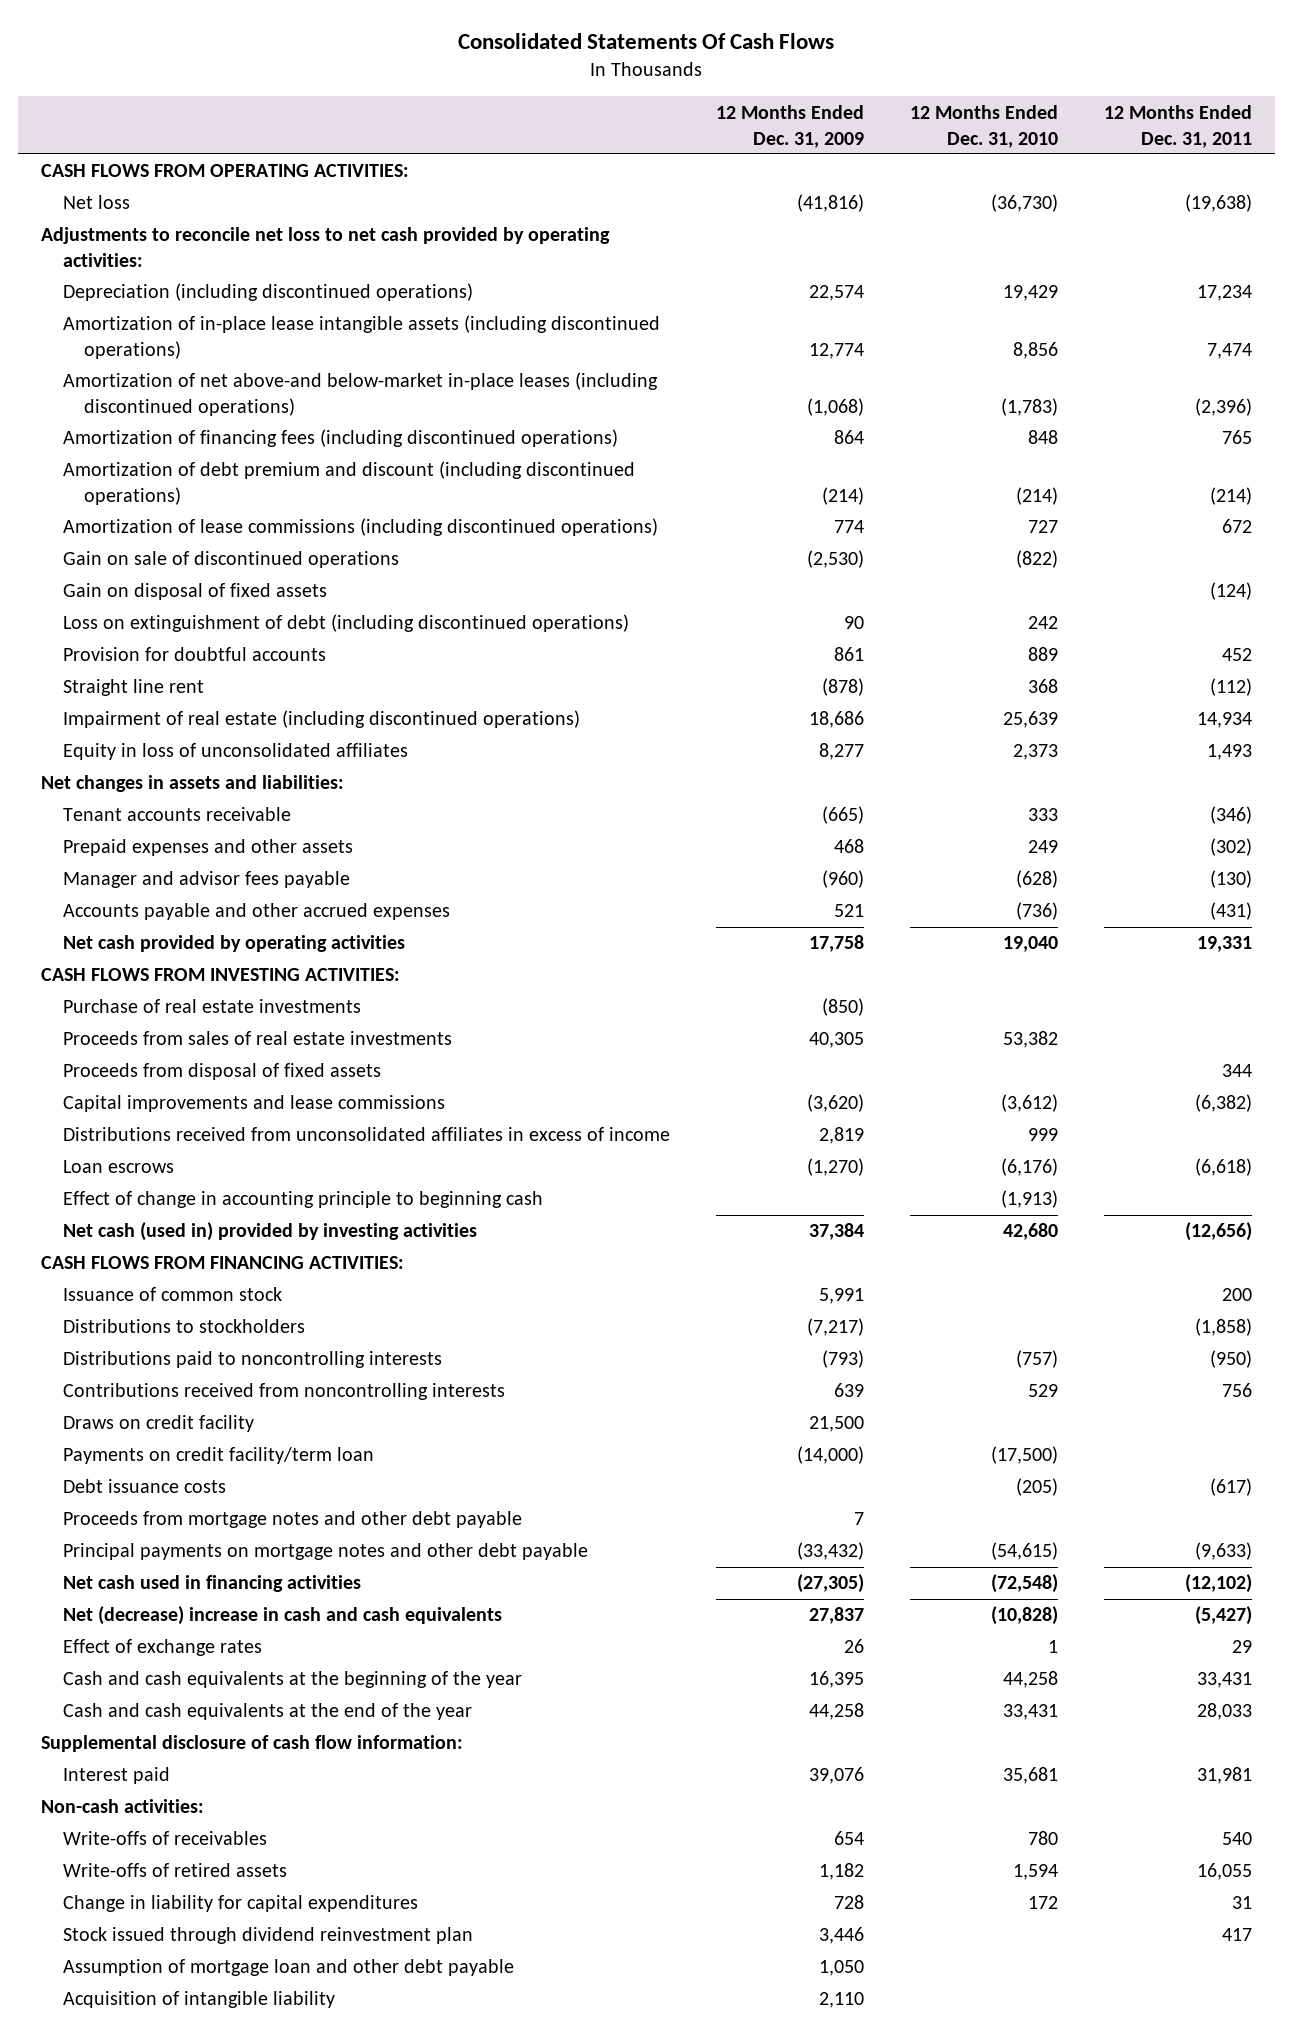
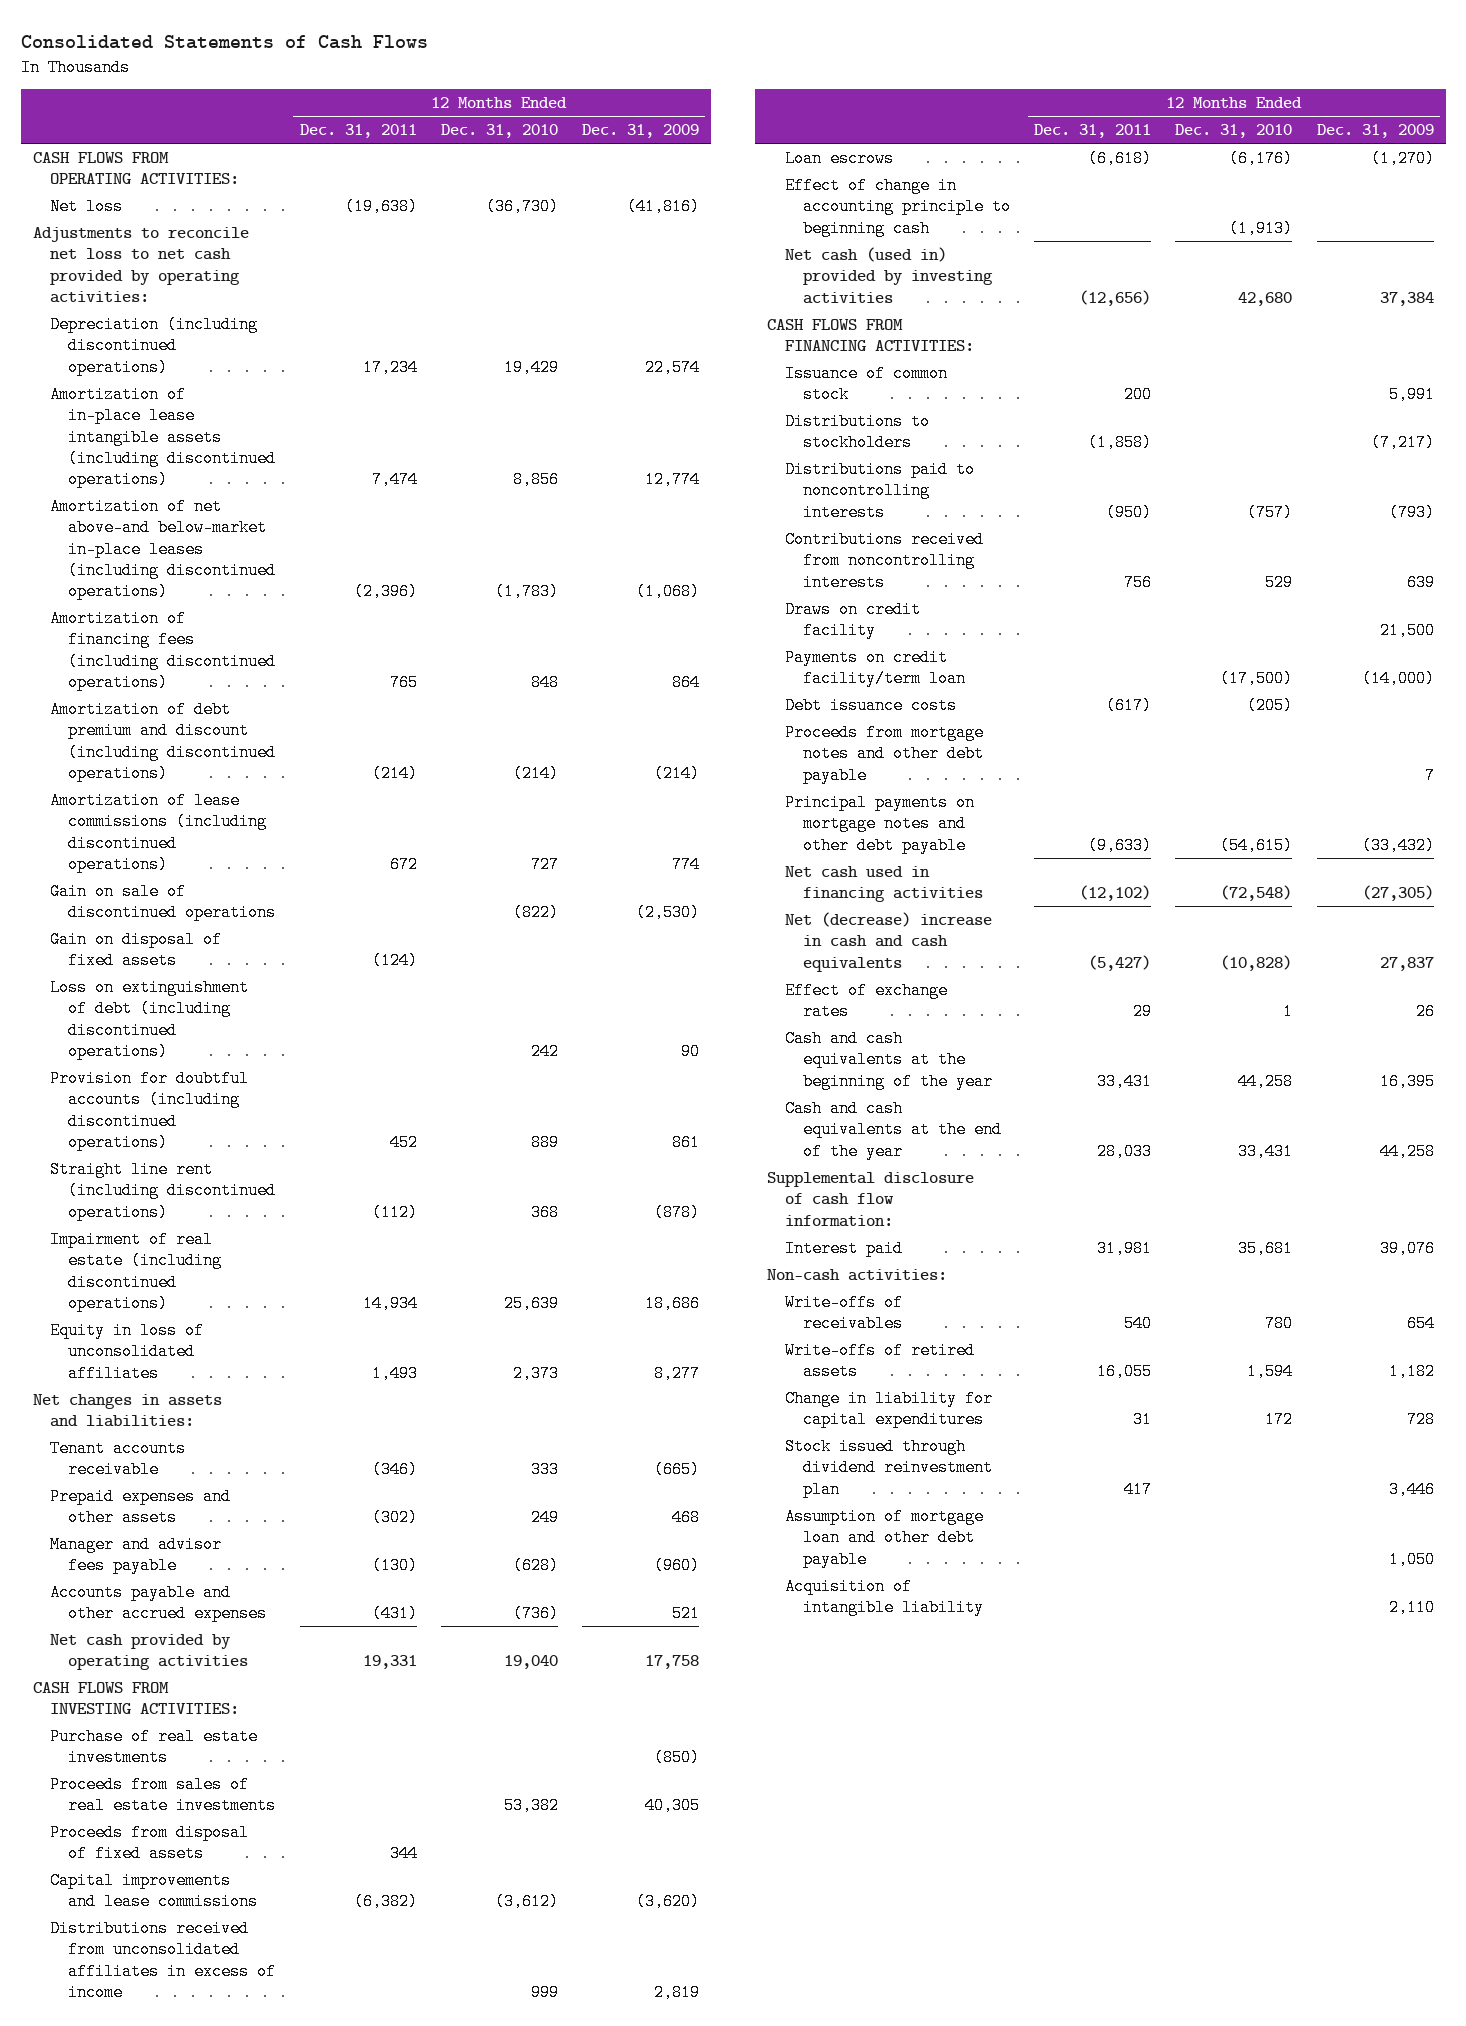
[458,33,835,50] Consolidated Statements Of Cash Flows -> [20,34,428,49] Consolidated Statements of Cash Flows
[62,647,326,662] Provision for doubtful accounts -> [50,1069,250,1151] Provision for doubtful accounts (including discontinued operations)
[62,679,204,697] Straight line rent -> [50,1160,277,1221] Straight line rent (including discontinued operations)

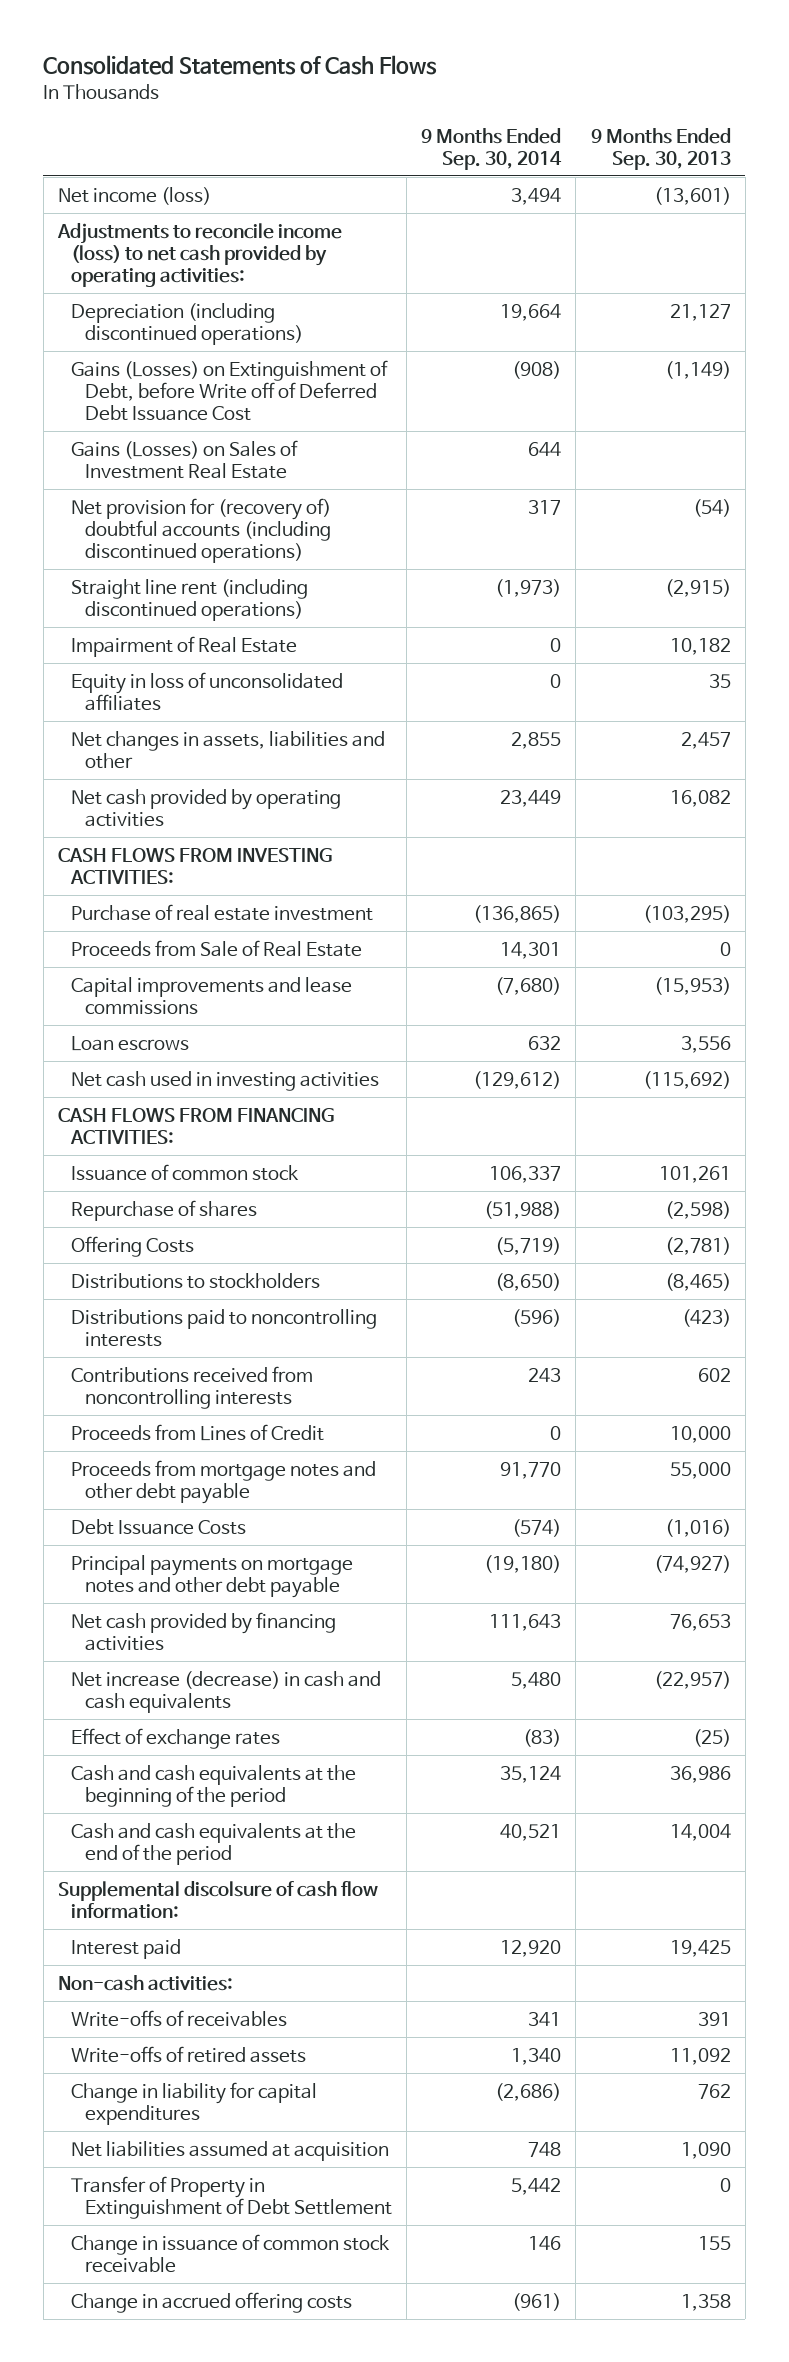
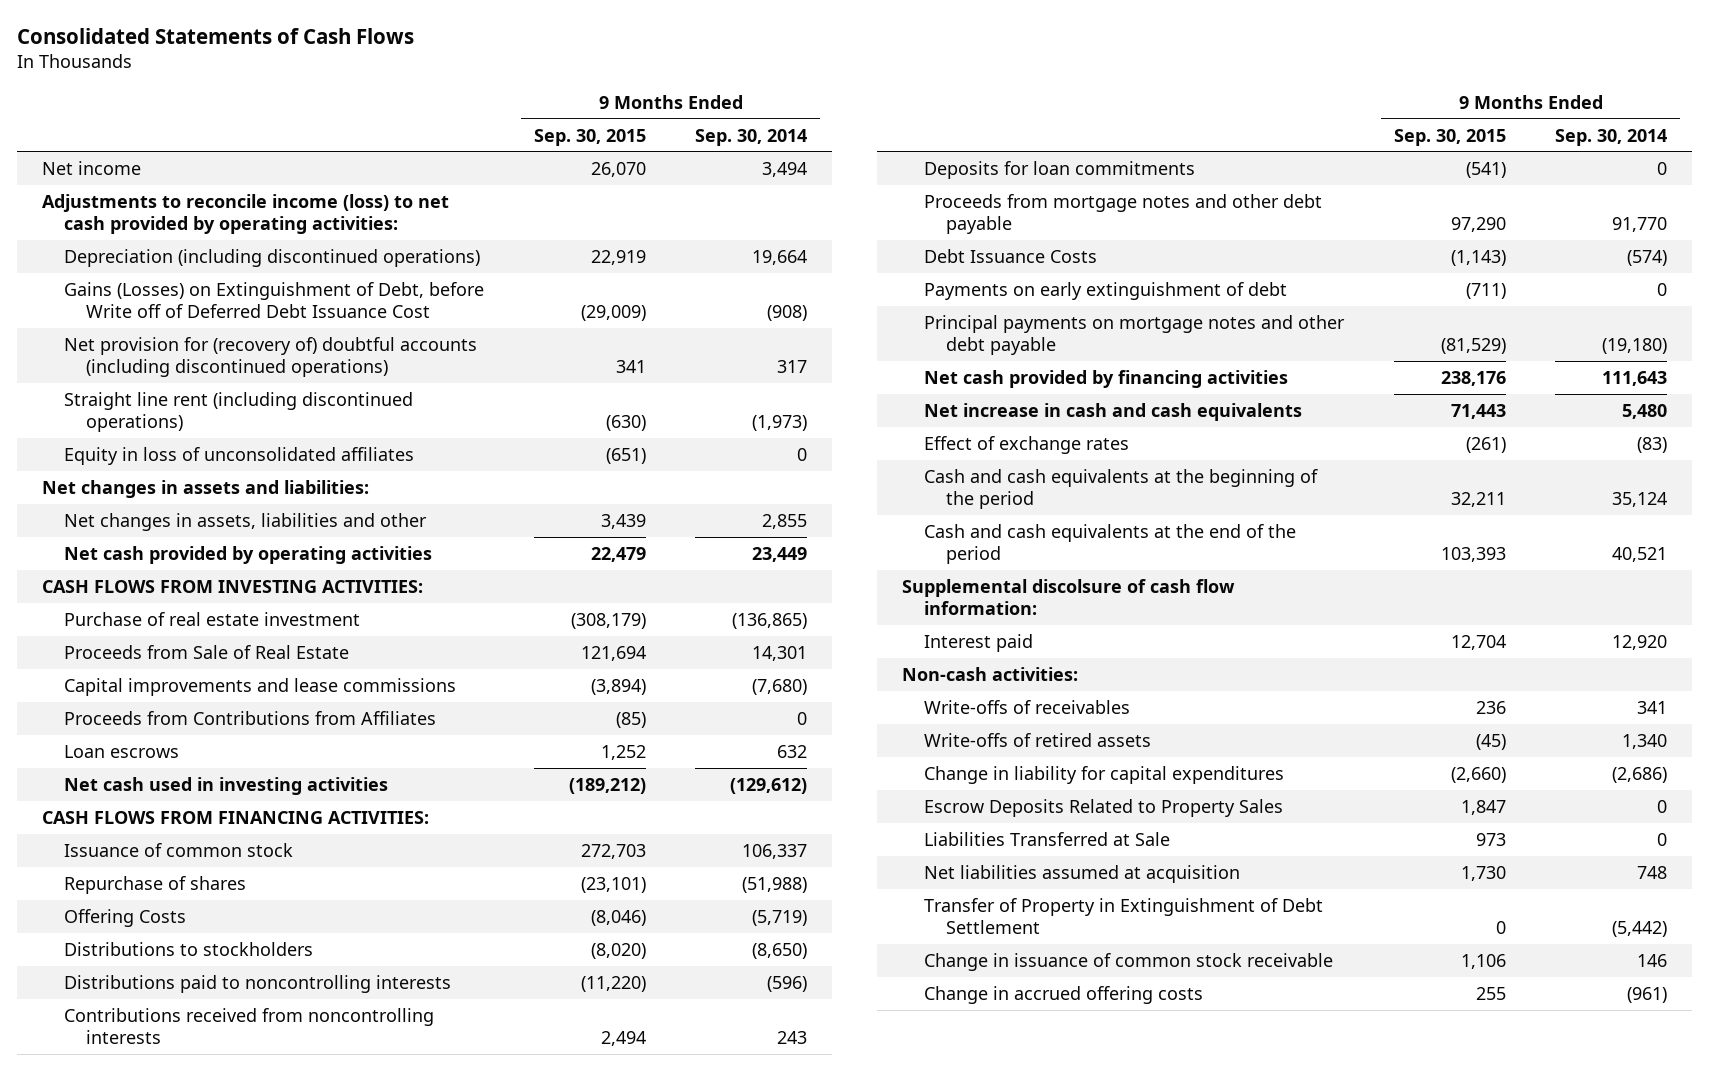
[590,127,731,170] 9 Months Ended Sep. 30, 2013 -> none
none -> [533,128,646,146] Sep. 30, 2015
[58,186,212,205] Net income (loss) -> [41,160,141,175] Net income
[71,439,299,479] Gains (Losses) on Sales of Investment Real Estate -> none
[71,635,298,657] Impairment of Real Estate -> none
none -> [41,479,369,498] Net changes in assets and liabilities:
none -> [63,710,436,725] Proceeds from Contributions from Affiliates
[71,1423,325,1441] Proceeds from Lines of Credit -> none
none -> [924,160,1196,179] Deposits for loan commitments
none -> [924,281,1288,300] Payments on early extinguishment of debt
[71,1670,382,1713] Net increase (decrease) in cash and cash equivalents -> [924,402,1303,421] Net increase in cash and cash equivalents
none -> [924,798,1284,817] Escrow Deposits Related to Property Sales
none -> [924,831,1171,846] Liabilities Transferred at Sale
[511,2177,562,2195] 5,442 -> [1612,921,1668,938] (5,442)

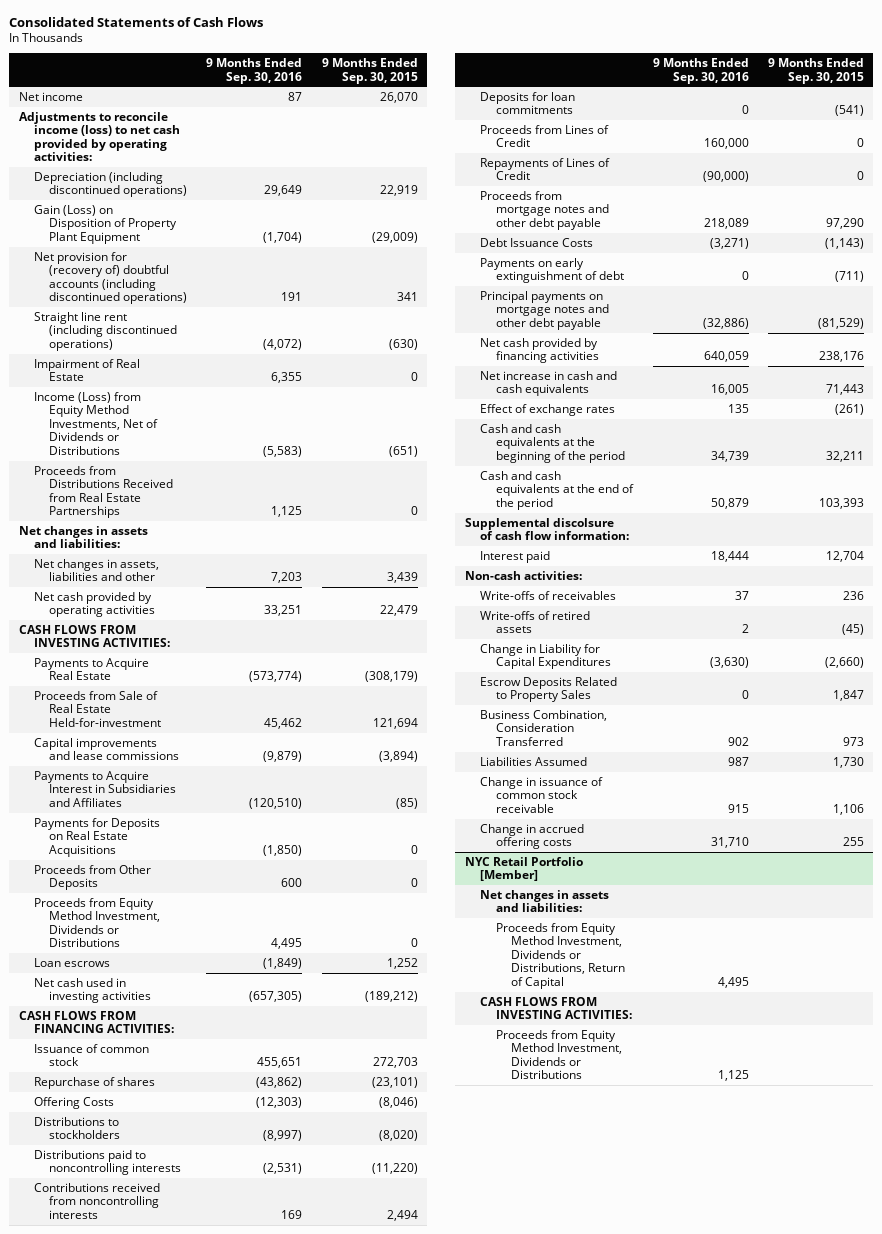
[695,128,808,146] Sep. 30, 2014 -> none
none -> [206,58,303,84] 9 Months Ended Sep. 30, 2016
[63,281,484,319] Gains (Losses) on Extinguishment of Debt, before Write off of Deferred Debt Issuance Cost -> [33,204,178,244] Gain (Loss) on Disposition of Property Plant Equipment
none -> [33,358,140,382] Impairment of Real Estate
[63,446,414,465] Equity in loss of unconsolidated affiliates -> [33,391,159,455] Income (Loss) from Equity Method Investments, Net of Dividends or Distributions
none -> [33,465,174,519] Proceeds from Distributions Received from Real Estate Partnerships
[63,611,360,626] Purchase of real estate investment -> [33,657,149,681] Payments to Acquire Real Estate
[63,644,349,659] Proceeds from Sale of Real Estate -> [33,690,162,727] Proceeds from Sale of Real Estate Held-for-investment
[63,710,436,725] Proceeds from Contributions from Affiliates -> none
none -> [33,770,177,807] Payments to Acquire Interest in Subsidiaries and Affiliates
none -> [33,817,160,857] Payments for Deposits on Real Estate Acquisitions
none -> [33,864,151,891] Proceeds from Other Deposits
none -> [33,897,161,948] Proceeds from Equity Method Investment, Dividends or Distributions
none -> [480,124,610,148] Proceeds from Lines of Credit
none -> [480,157,611,181] Repayments of Lines of Credit
[924,765,1285,784] Change in liability for capital expenditures -> [480,643,611,670] Change in Liability for Capital Expenditures
[924,897,1324,935] Transfer of Property in Extinguishment of Debt Settlement -> none
[924,831,1171,846] Liabilities Transferred at Sale -> [480,709,608,746] Business Combination, Consideration Transferred
[924,864,1241,883] Net liabilities assumed at acquisition -> [480,756,588,766] Liabilities Assumed
none -> [464,856,583,882] NYC Retail Portfolio [Member]
none -> [480,889,610,913] Net changes in assets and liabilities:
none -> [495,922,625,989] Proceeds from Equity Method Investment, Dividends or Distributions, Return of Capital
none -> [480,996,632,1020] CASH FLOWS FROM INVESTING ACTIVITIES:
none -> [495,1029,622,1080] Proceeds from Equity Method Investment, Dividends or Distributions

